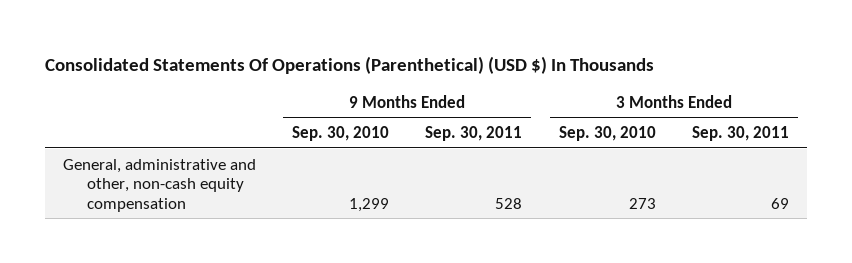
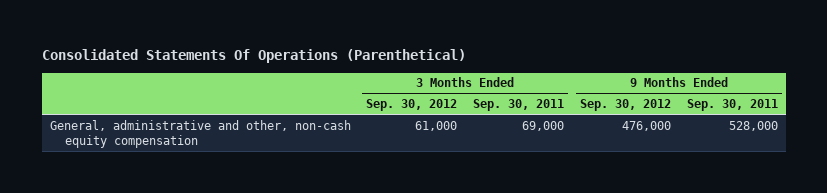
[44,55,654,74] Consolidated Statements Of Operations (Parenthetical) (USD $) In Thousands -> [41,49,466,64] Consolidated Statements Of Operations (Parenthetical)
[292,126,390,142] Sep. 30, 2010 -> none
[558,126,656,142] Sep. 30, 2010 -> none
none -> [366,99,458,112] Sep. 30, 2012
none -> [579,99,671,112] Sep. 30, 2012
[495,197,523,209] 528 -> [728,120,778,131] 528,000
[770,197,789,209] 69 -> [522,120,565,131] 69,000

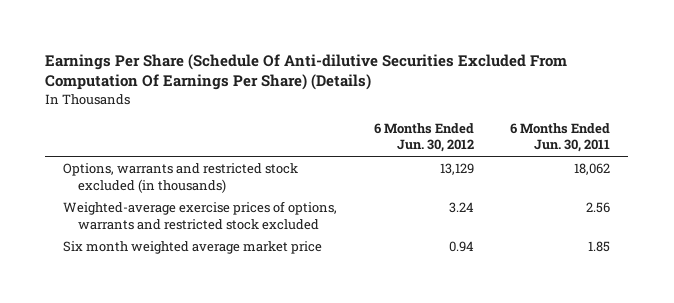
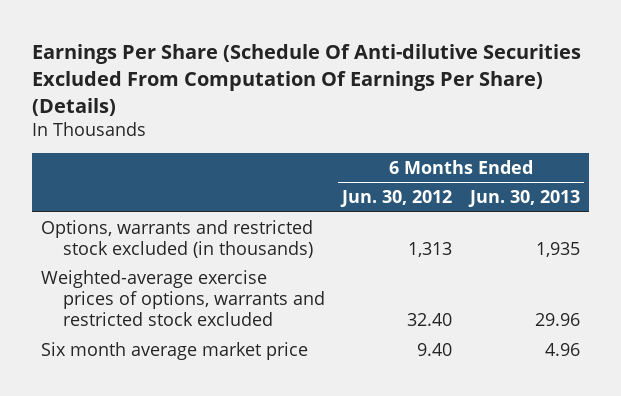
[510,123,611,153] 6 Months Ended Jun. 30, 2011 -> none
none -> [467,190,580,208] Jun. 30, 2013
[439,163,474,176] 13,129 -> [408,241,453,257] 1,313
[448,202,474,214] 3.24 -> [407,313,453,327] 32.40
[63,241,323,255] Six month weighted average market price -> [41,341,309,360] Six month average market price
[448,241,474,253] 0.94 -> [417,342,453,356] 9.40

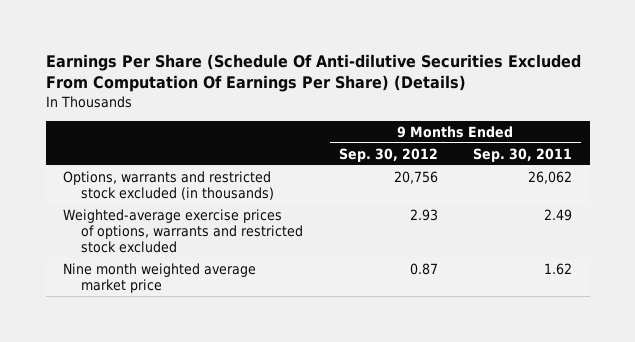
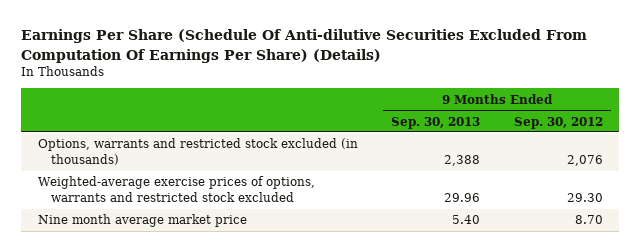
[472,147,572,162] Sep. 30, 2011 -> none
none -> [391,116,481,129] Sep. 30, 2013
[393,170,438,184] 20,756 -> [566,155,603,167] 2,076
[409,208,438,221] 2.93 -> [566,193,603,203] 29.30
[63,262,257,293] Nine month weighted average market price -> [38,214,248,228] Nine month average market price
[409,262,438,275] 0.87 -> [574,215,603,225] 8.70

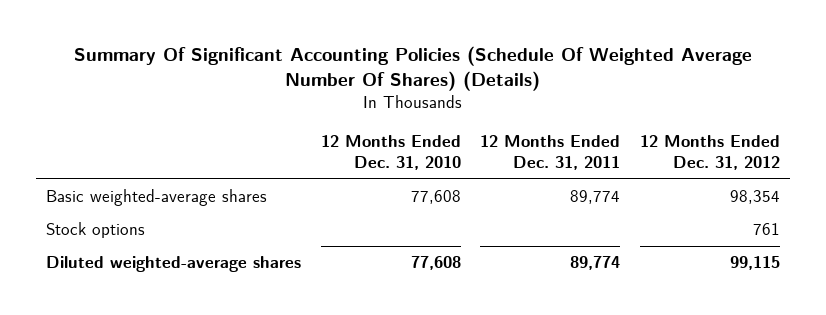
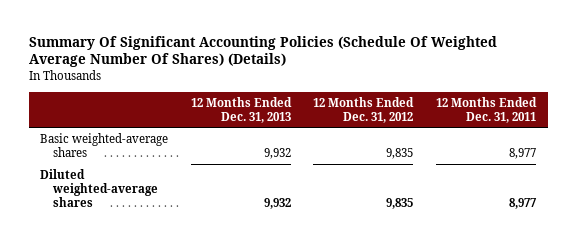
[320,135,461,170] 12 Months Ended Dec. 31, 2010 -> none
none -> [190,96,292,123] 12 Months Ended Dec. 31, 2013
[45,222,145,239] Stock options -> none
[570,190,621,205] 89,774 -> [509,147,537,159] 8,977
[730,190,781,205] 98,354 -> [386,147,414,159] 9,835
[570,256,621,271] 89,774 -> [509,197,538,209] 8,977
[730,256,781,271] 99,115 -> [386,197,414,209] 9,835

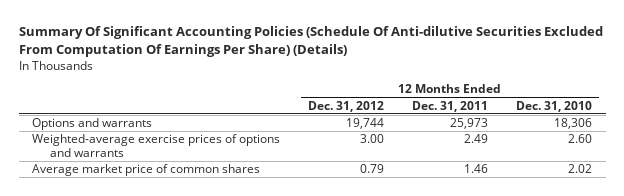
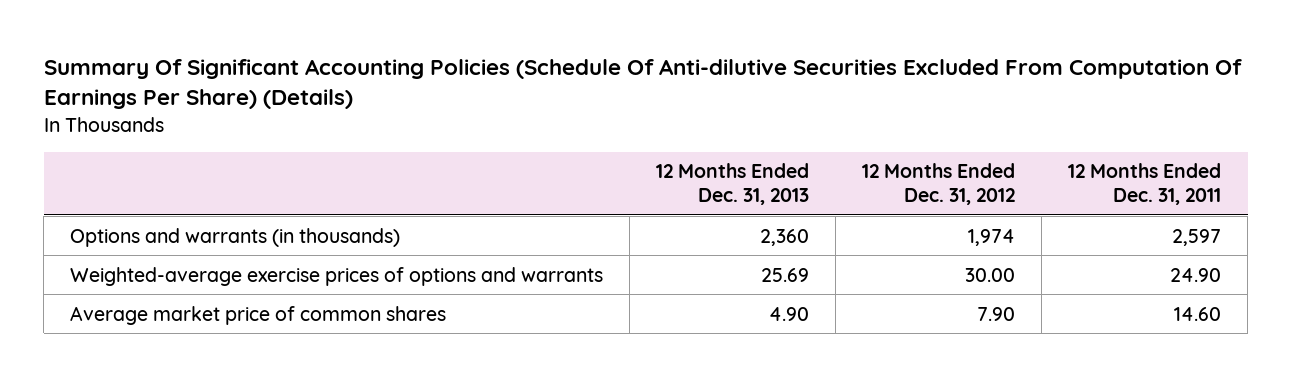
[515,100,592,112] Dec. 31, 2010 -> none
none -> [656,163,810,206] 12 Months Ended Dec. 31, 2013
[32,118,153,131] Options and warrants -> [70,227,401,247] Options and warrants (in thousands)
[346,118,385,130] 19,744 -> [968,228,1016,246] 1,974
[449,118,488,130] 25,973 -> [1172,228,1222,246] 2,597
[360,134,385,144] 3.00 -> [965,267,1016,282] 30.00
[463,134,488,144] 2.49 -> [1170,267,1222,282] 24.90
[360,164,385,174] 0.79 -> [977,306,1016,321] 7.90
[463,164,488,174] 1.46 -> [1174,306,1222,321] 14.60

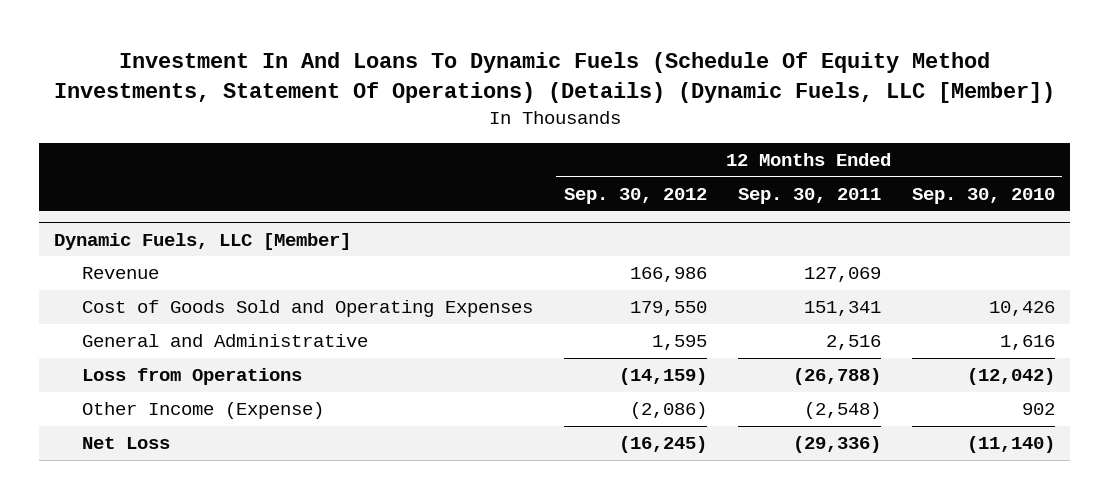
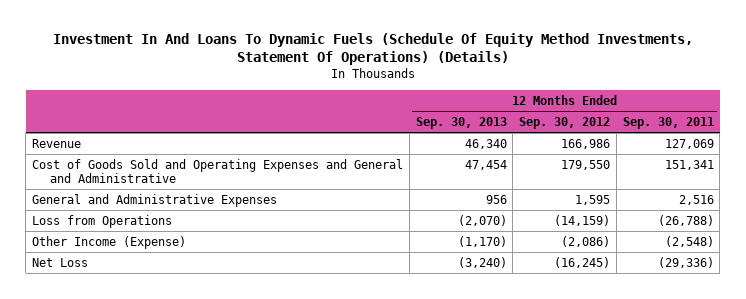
[53,52,1055,104] Investment In And Loans To Dynamic Fuels (Schedule Of Equity Method Investments, Statement Of Operations) (Details) (Dynamic Fuels, LLC [Member]) -> [52,33,693,66] Investment In And Loans To Dynamic Fuels (Schedule Of Equity Method Investments, Statement Of Operations) (Details)
[911,187,1055,204] Sep. 30, 2010 -> none
none -> [415,117,507,130] Sep. 30, 2013
[54,232,352,250] Dynamic Fuels, LLC [Member] -> none
[81,300,533,318] Cost of Goods Sold and Operating Expenses -> [31,158,403,184] Cost of Goods Sold and Operating Expenses and General and Administrative
[81,334,368,348] General and Administrative -> [31,193,277,207] General and Administrative Expenses

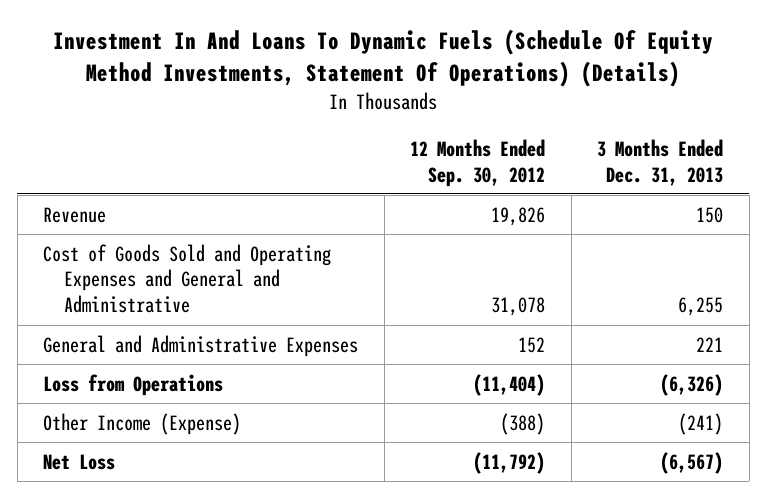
[415,117,507,130] Sep. 30, 2013 -> none
[622,117,714,130] Sep. 30, 2011 -> none
none -> [597,138,724,186] 3 Months Ended Dec. 31, 2013
[561,138,611,149] 166,986 -> [491,206,546,226] 19,826
[561,159,611,170] 179,550 -> [491,297,546,317] 31,078
[575,194,611,205] 1,595 -> [518,336,546,353] 152
[554,214,611,226] (14,159) -> [473,373,546,396] (11,404)
[561,235,611,247] (2,086) -> [500,412,546,435] (388)
[554,256,611,268] (16,245) -> [473,451,546,474] (11,792)

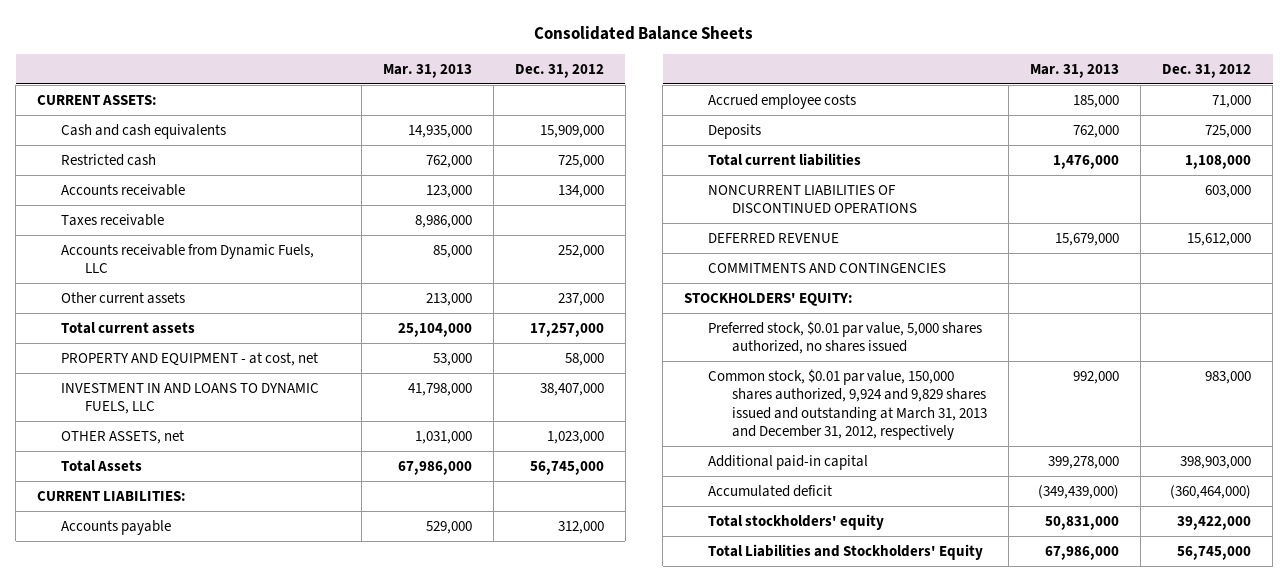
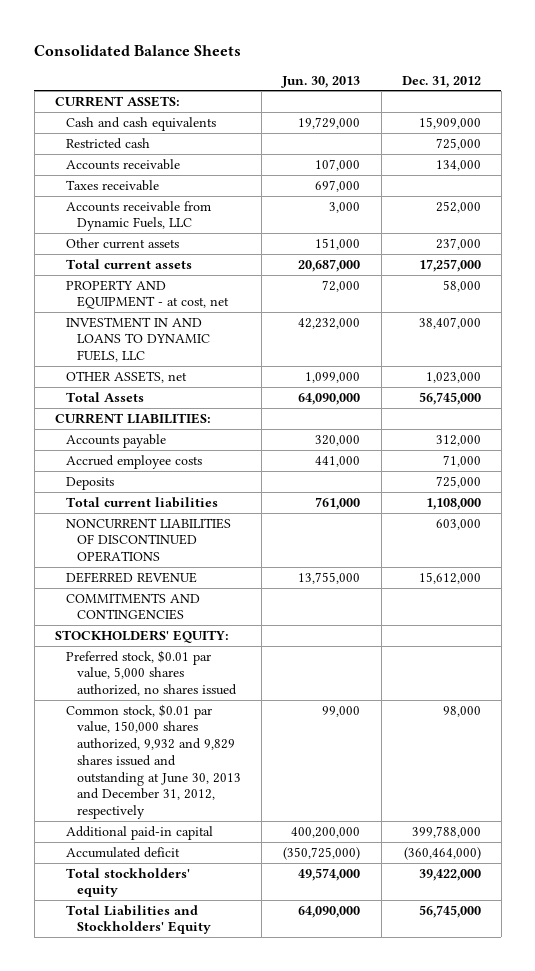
[382,63,472,78] Mar. 31, 2013 -> none
none -> [281,75,361,88] Jun. 30, 2013
[708,368,987,441] Common stock, $0.01 par value, 150,000 shares authorized, 9,924 and 9,829 shares issued and outstanding at March 31, 2013 and December 31, 2012, respectively -> [66,703,242,819] Common stock, $0.01 par value, 150,000 shares authorized, 9,932 and 9,829 shares issued and outstanding at June 30, 2013 and December 31, 2012, respectively
[1204,370,1251,384] 983,000 -> [442,705,481,717] 98,000
[1179,455,1251,469] 398,903,000 -> [411,825,481,838] 399,788,000

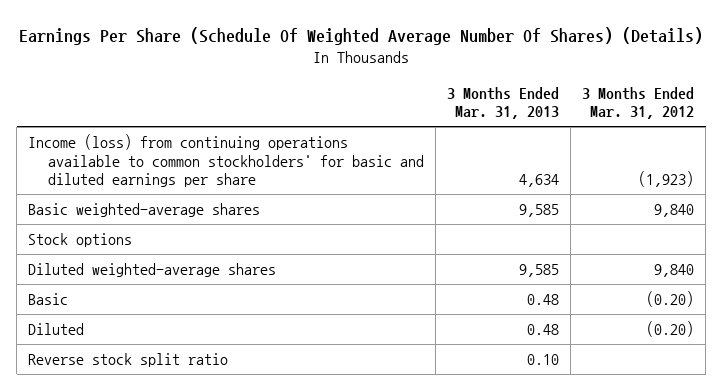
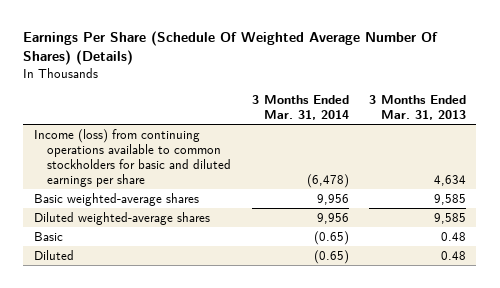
[582,86,695,120] 3 Months Ended Mar. 31, 2012 -> none
none -> [251,95,349,121] 3 Months Ended Mar. 31, 2014
[28,134,424,187] Income (loss) from continuing operations available to common stockholders' for basic and diluted earnings per share -> [33,129,232,187] Income (loss) from continuing operations available to common stockholders for basic and diluted earnings per share
[28,233,133,248] Stock options -> none
[28,353,229,368] Reverse stock split ratio -> none

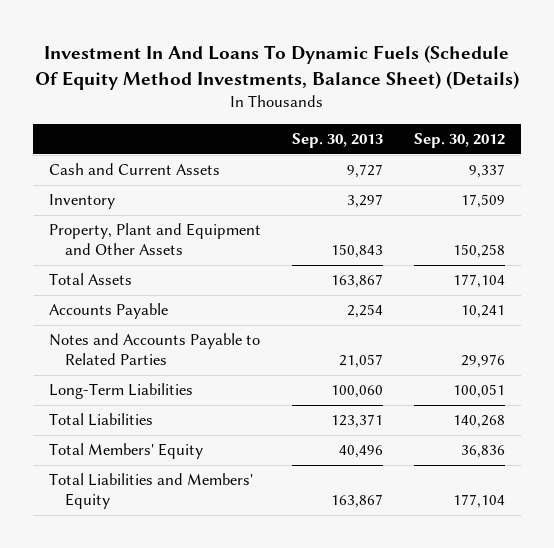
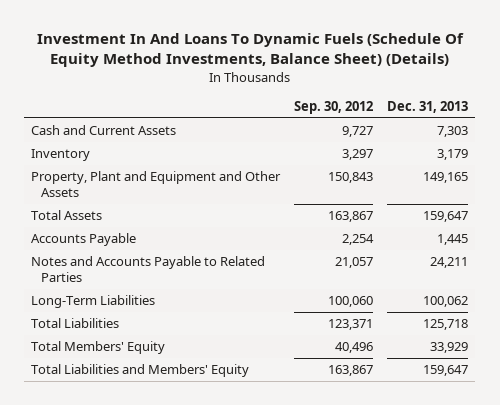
[292,133,384,149] Sep. 30, 2013 -> none
none -> [387,100,469,113] Dec. 31, 2013
[469,164,506,179] 9,337 -> [342,126,374,138] 9,727
[461,194,506,209] 17,509 -> [342,149,374,161] 3,297
[453,243,506,258] 150,258 -> [328,172,374,184] 150,843
[453,274,506,289] 177,104 -> [328,211,374,223] 163,867
[461,305,506,319] 10,241 -> [342,234,375,246] 2,254
[461,353,506,368] 29,976 -> [335,257,374,269] 21,057
[453,384,506,399] 100,051 -> [328,296,374,308] 100,060
[453,415,506,429] 140,268 -> [328,319,374,331] 123,371
[461,445,506,459] 36,836 -> [335,342,374,354] 40,496
[453,493,506,508] 177,104 -> [328,365,374,377] 163,867

